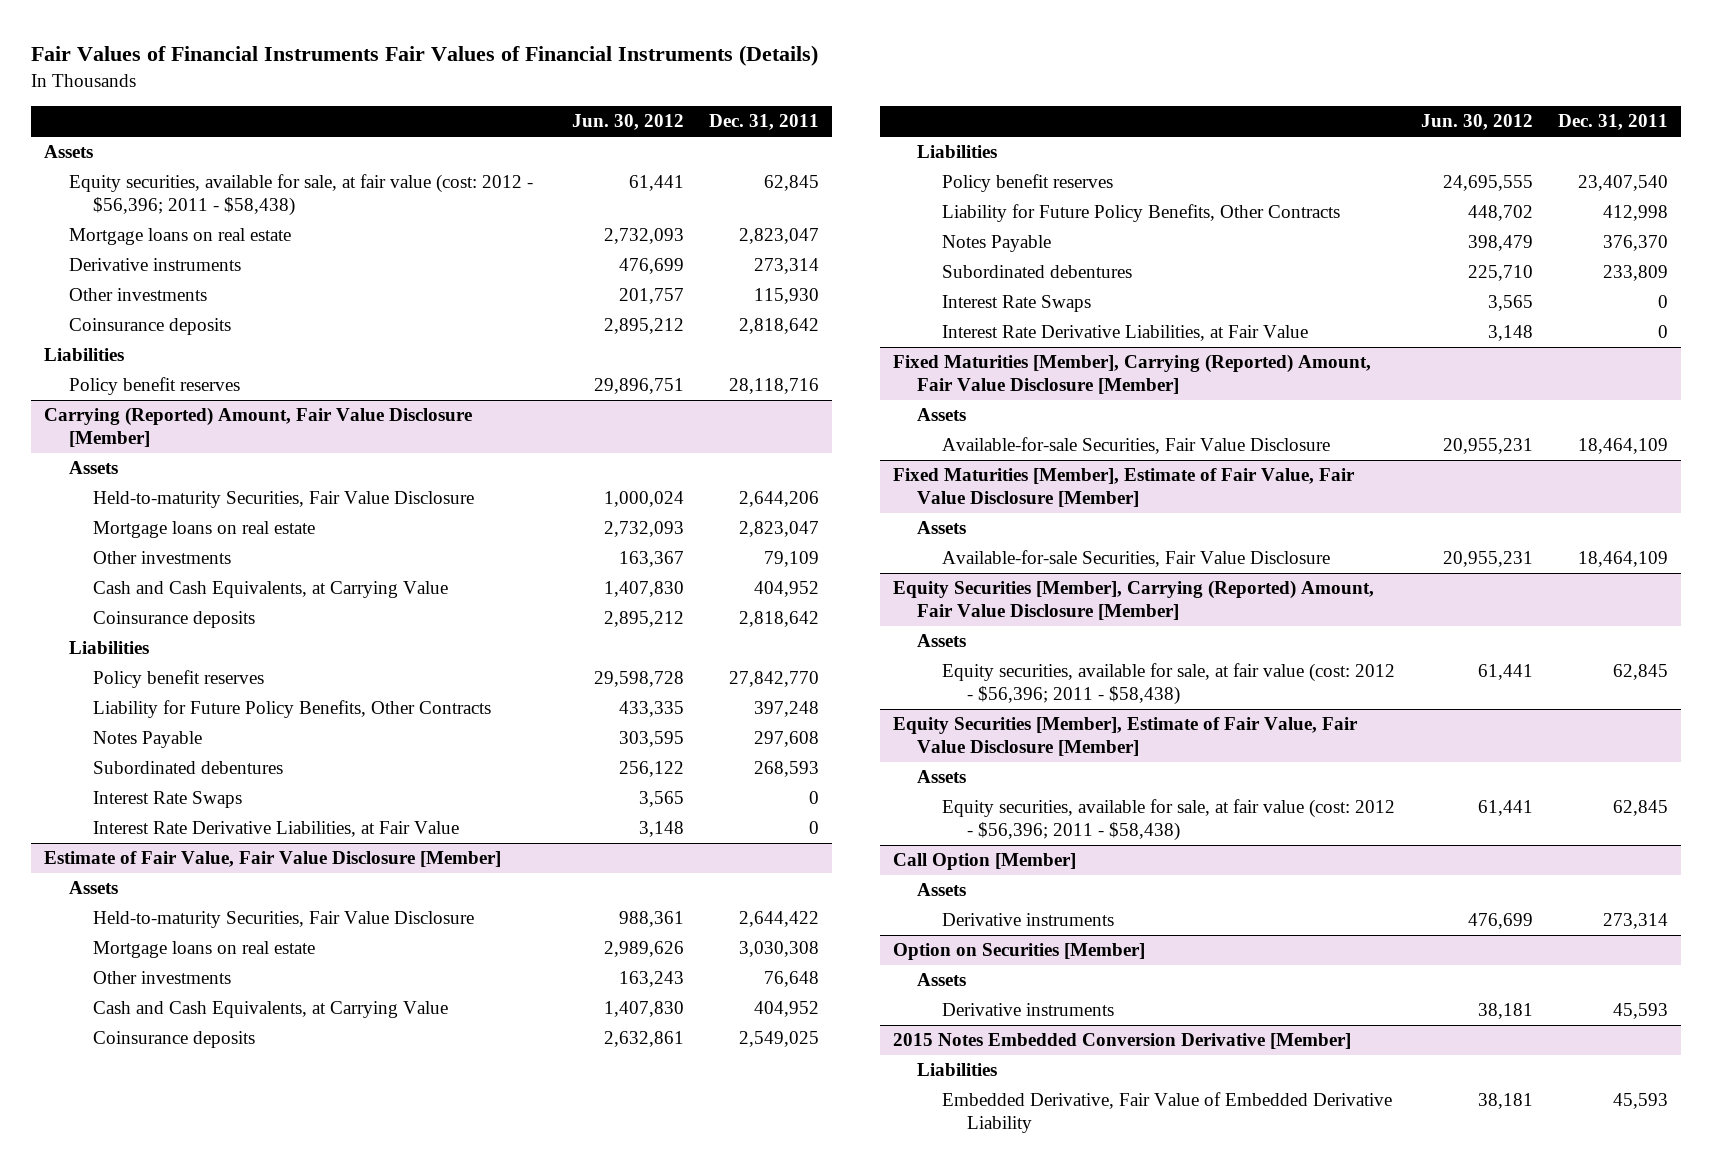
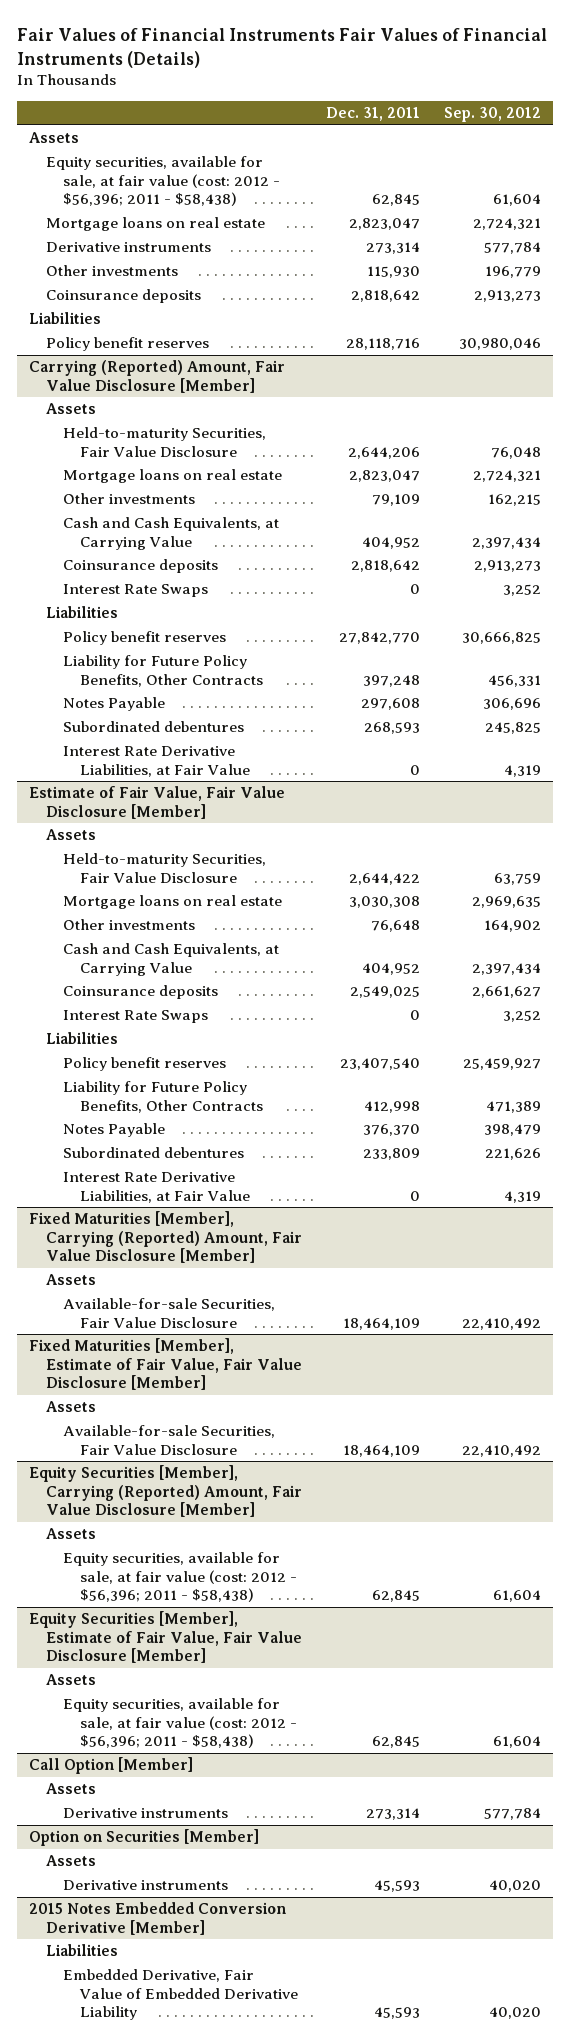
[571,114,684,131] Jun. 30, 2012 -> none
none -> [443,107,541,123] Sep. 30, 2012
[93,791,243,809] Interest Rate Swaps -> [62,584,208,598] Interest Rate Swaps
[942,295,1092,313] Interest Rate Swaps -> [62,1010,208,1024] Interest Rate Swaps

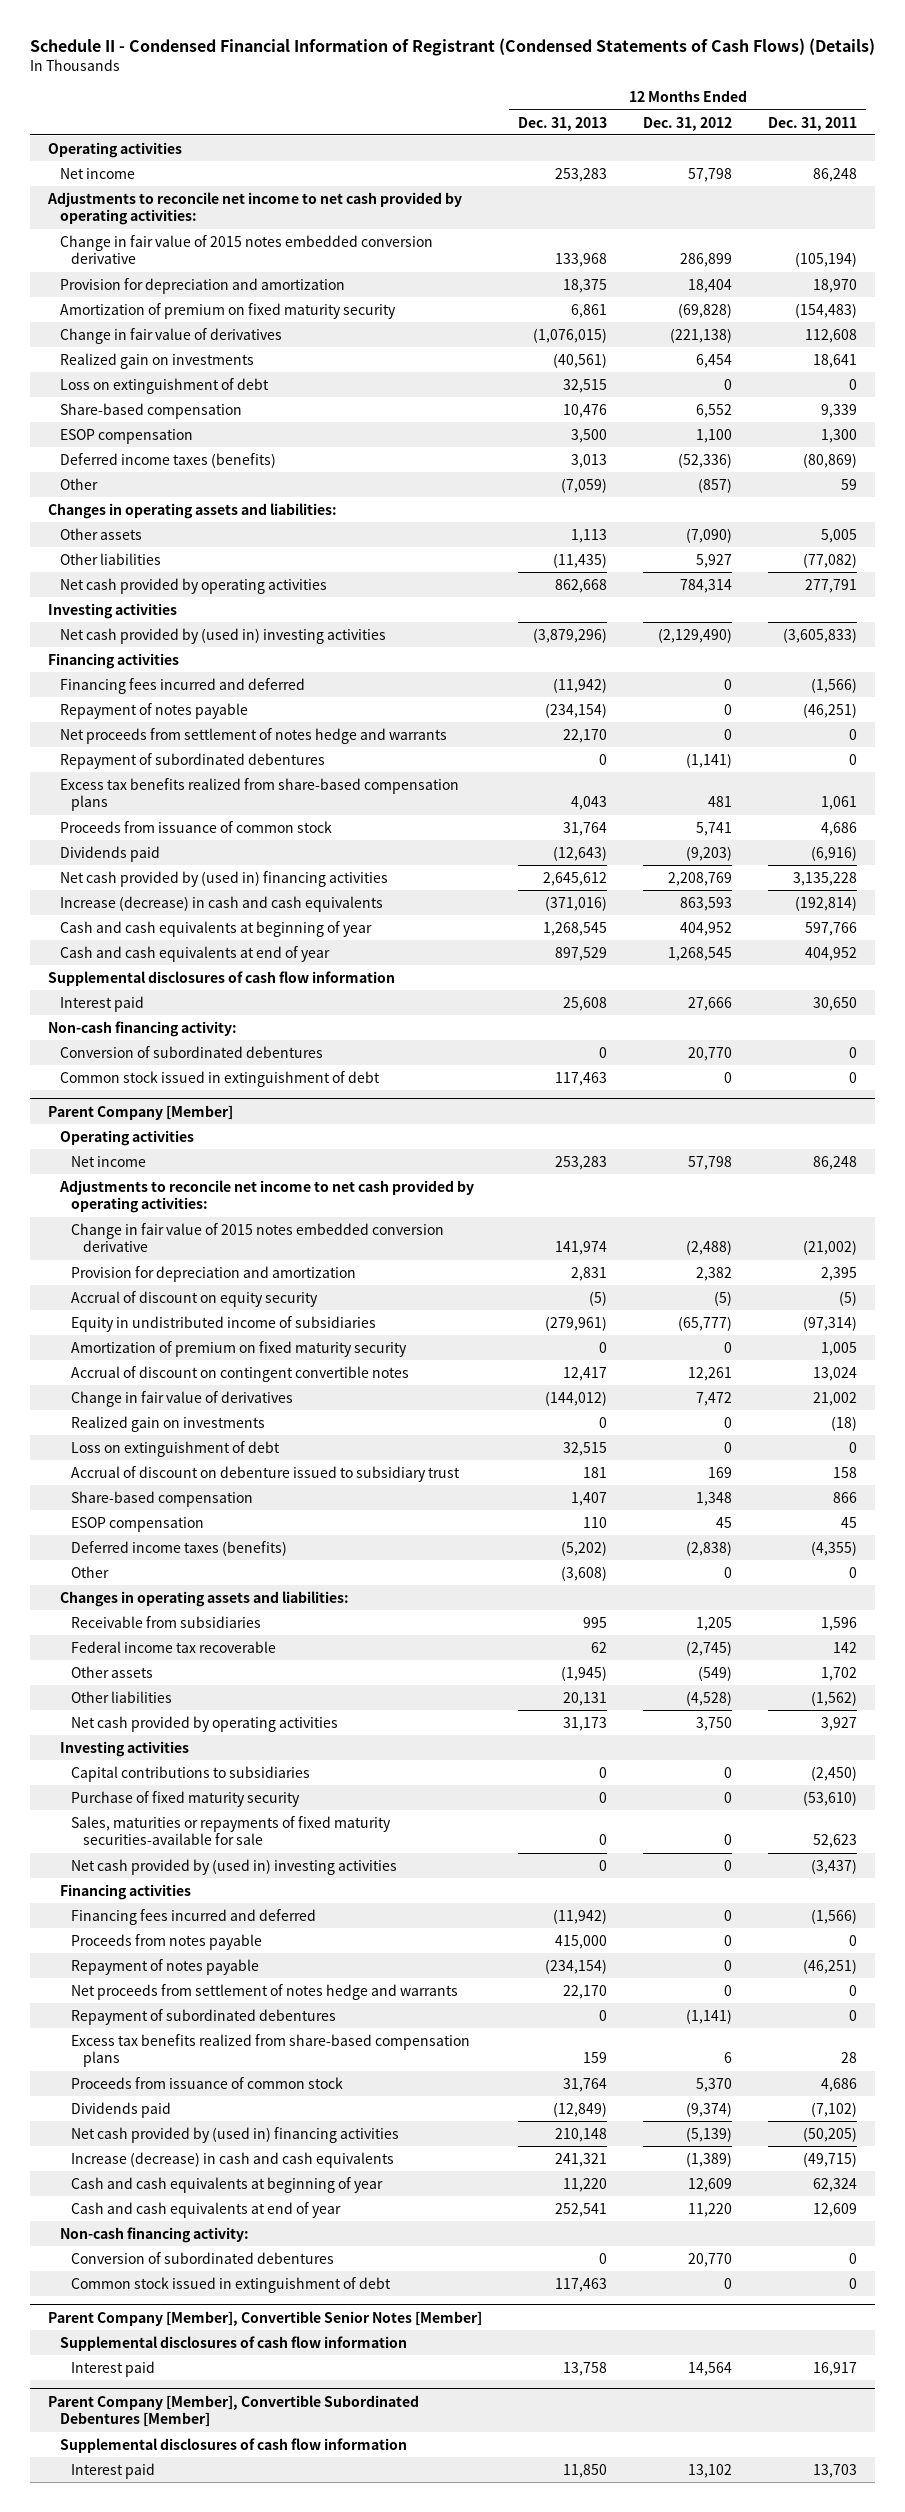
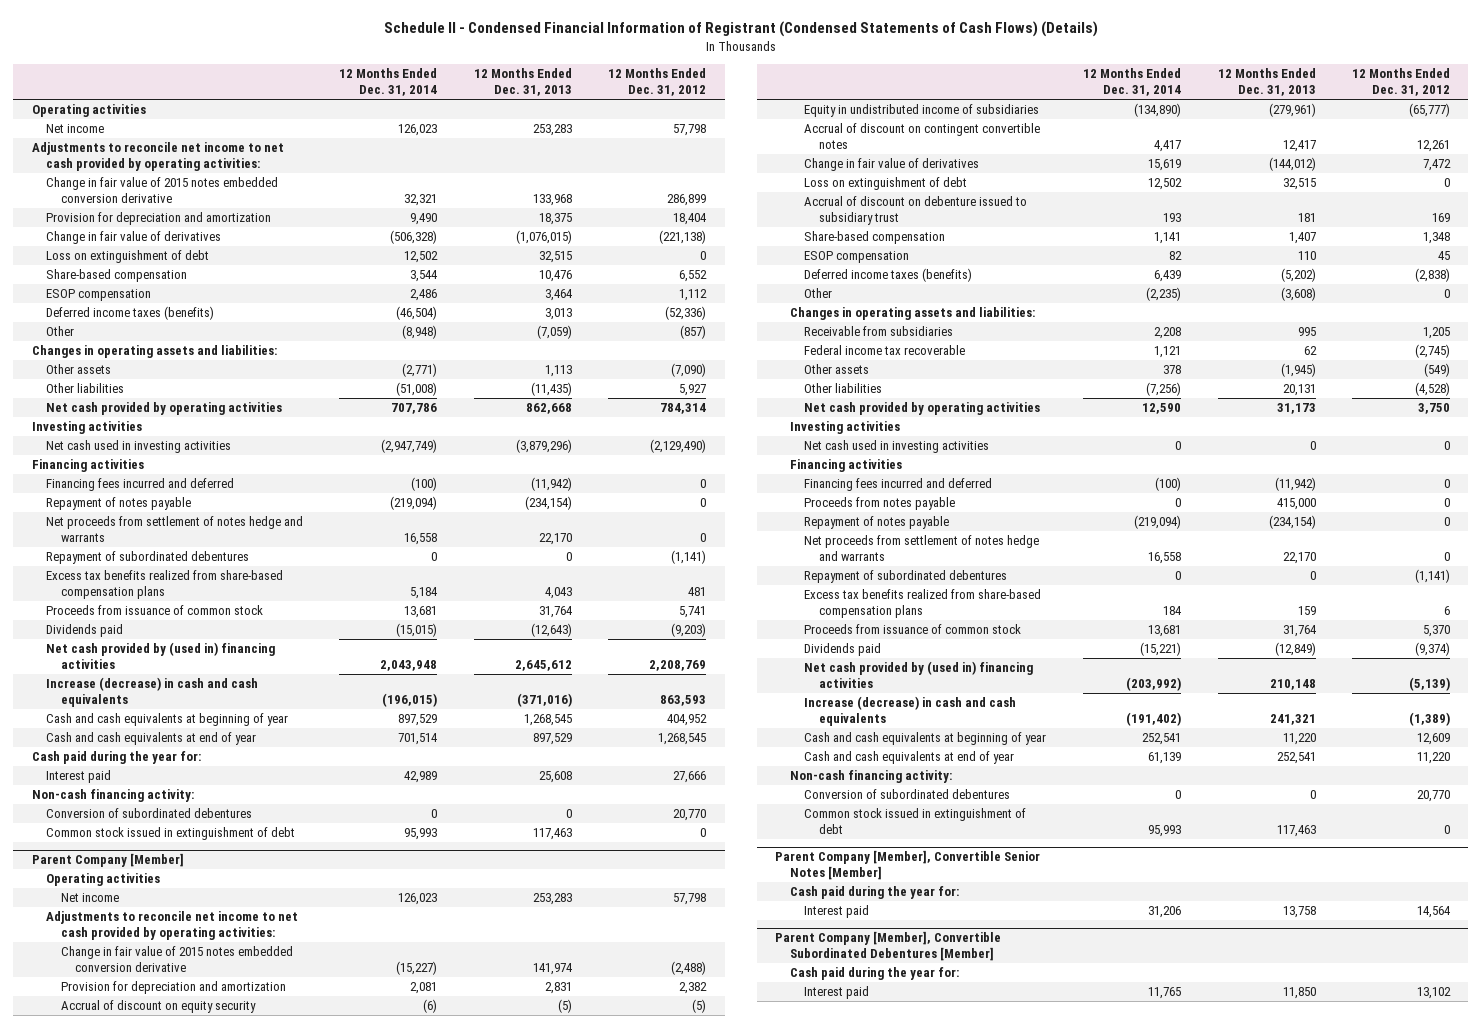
[768,116,858,131] Dec. 31, 2011 -> none
none -> [339,68,438,97] 12 Months Ended Dec. 31, 2014
[59,302,396,319] Amortization of premium on fixed maturity security -> none
[59,352,254,369] Realized gain on investments -> none
[571,428,608,443] 3,500 -> [544,289,573,302] 3,464
[696,428,733,443] 1,100 -> [679,289,708,302] 1,112
[59,627,386,644] Net cash provided by (used in) investing activities -> [46,440,232,454] Net cash used in investing activities
[47,970,395,986] Supplemental disclosures of cash flow information -> none
none -> [31,751,201,765] Cash paid during the year for:
[71,1340,408,1357] Amortization of premium on fixed maturity security -> none
[71,1415,266,1432] Realized gain on investments -> none
[71,1765,311,1782] Capital contributions to subsidiaries -> none
[71,1790,301,1807] Purchase of fixed maturity security -> none
[71,1815,392,1846] Sales, maturities or repayments of fixed maturity securities-available for sale -> none
[71,1858,398,1875] Net cash provided by (used in) investing activities -> [804,440,990,454] Net cash used in investing activities
[59,2335,407,2351] Supplemental disclosures of cash flow information -> none
none -> [789,886,959,900] Cash paid during the year for:
[59,2437,407,2453] Supplemental disclosures of cash flow information -> none
none -> [789,967,959,981] Cash paid during the year for:

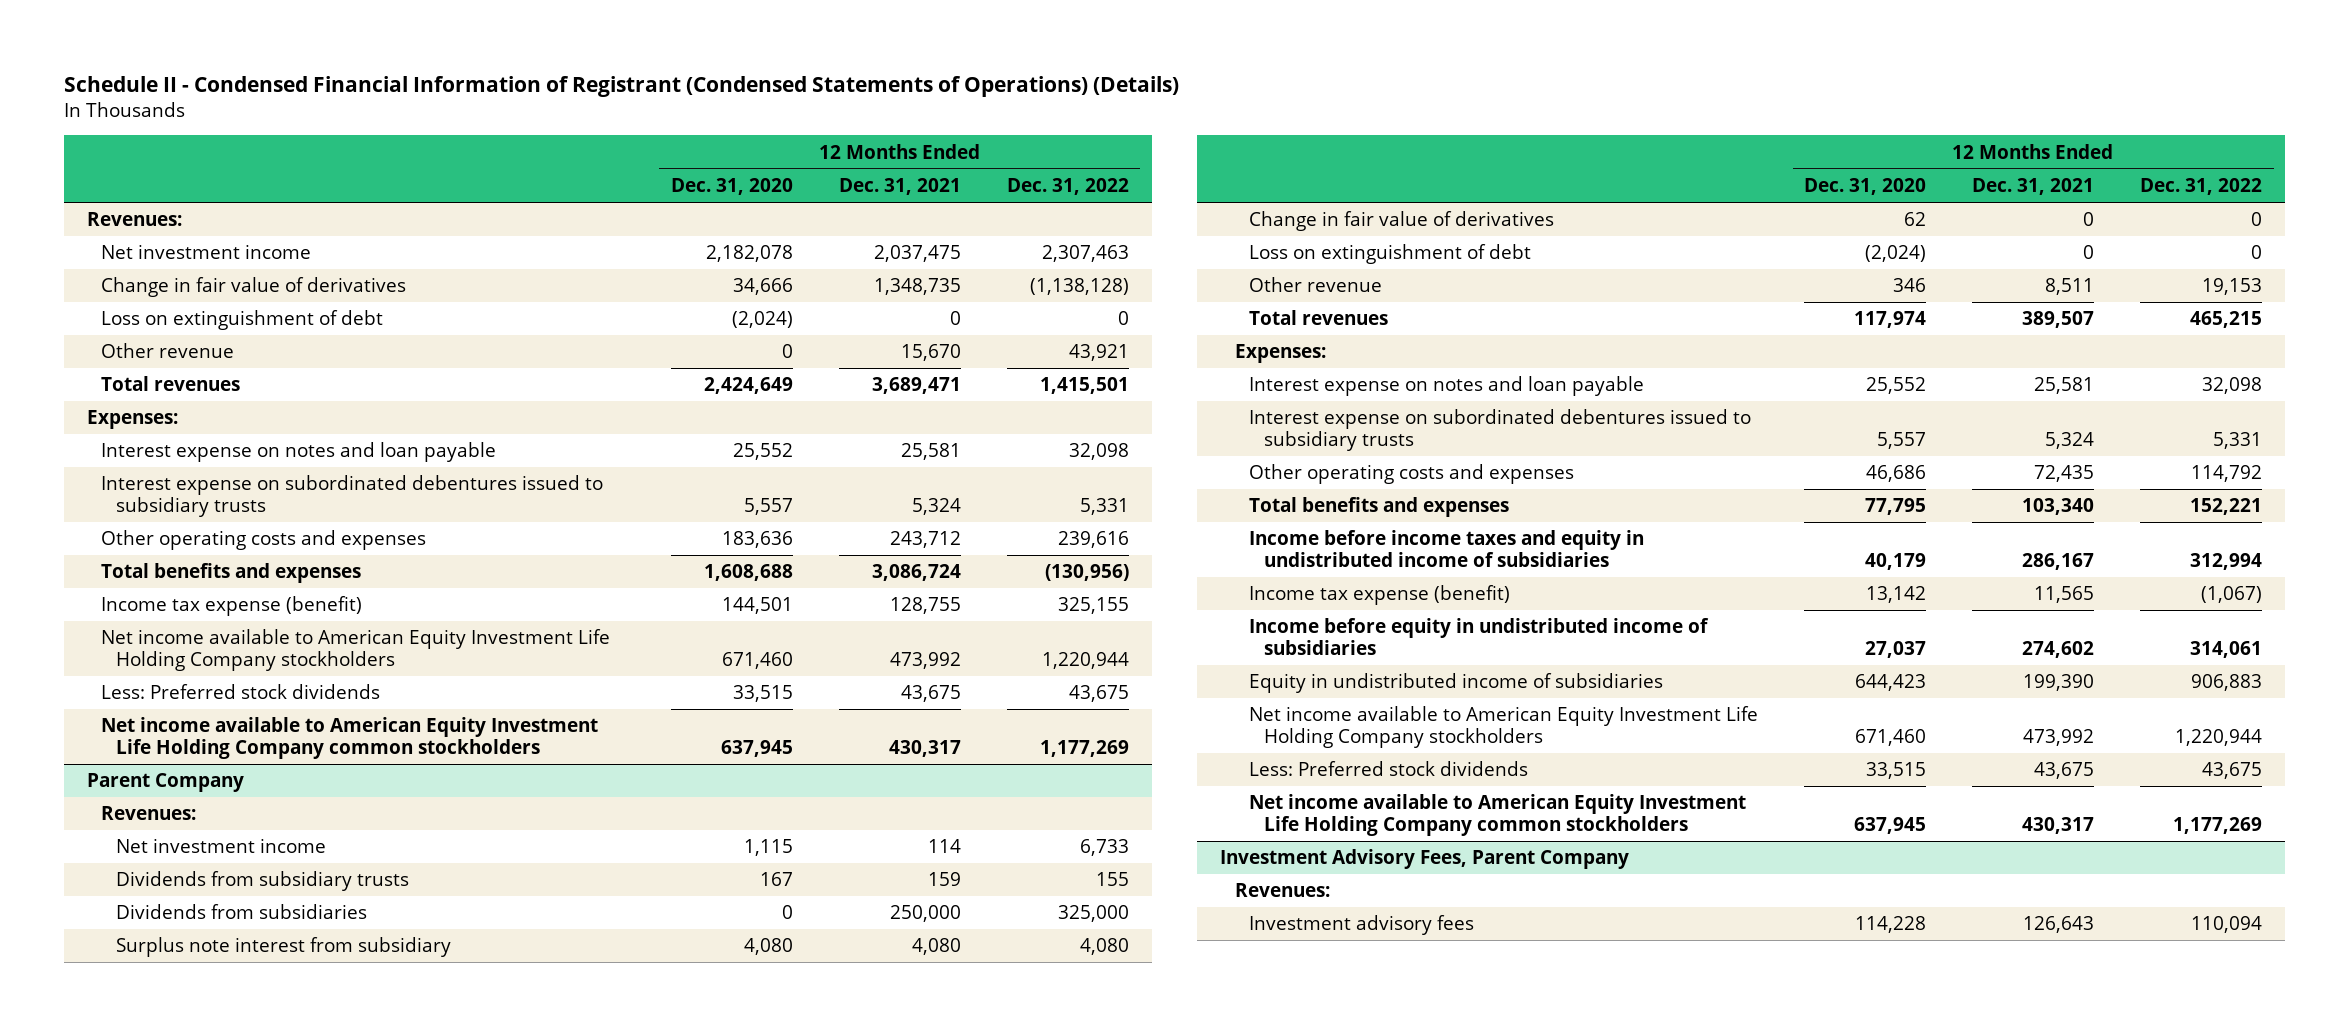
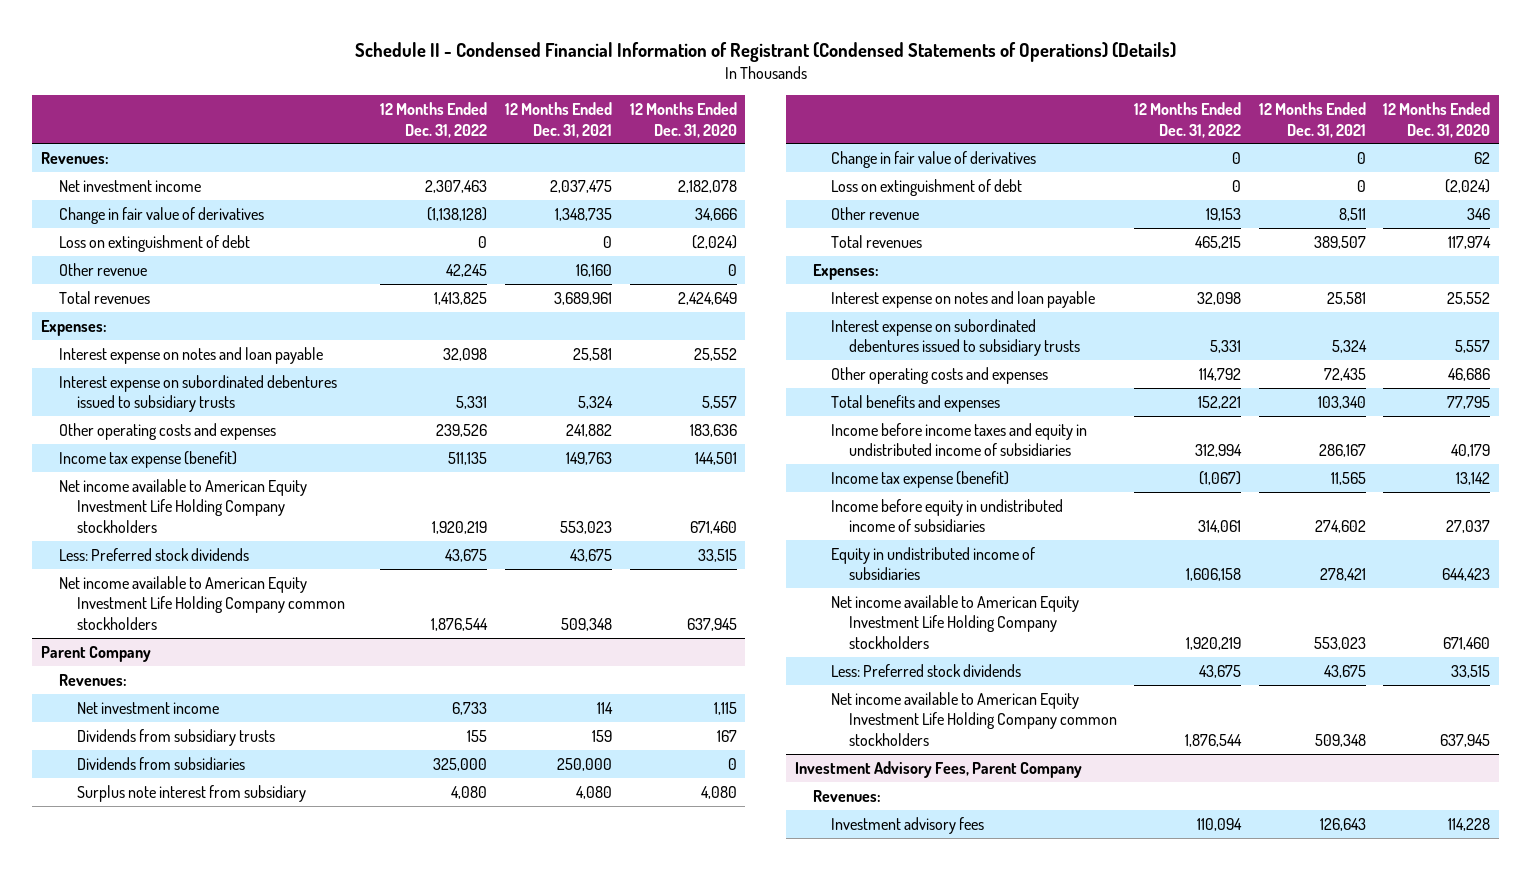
[900,344,961,362] 15,670 -> [576,263,613,277] 16,160
[1068,344,1129,362] 43,921 -> [446,263,488,277] 42,245
[871,377,961,395] 3,689,471 -> [554,291,613,305] 3,689,961
[1039,377,1129,395] 1,415,501 -> [434,291,488,305] 1,413,825
[101,563,362,584] Total benefits and expenses -> none
[889,531,961,549] 243,712 -> [566,423,613,437] 241,882
[1057,531,1129,549] 239,616 -> [436,423,488,437] 239,526
[889,597,961,615] 128,755 -> [566,451,613,465] 149,763
[1057,597,1129,615] 325,155 -> [448,451,488,465] 511,135
[889,652,961,670] 473,992 -> [560,521,613,535] 553,023
[1041,652,1129,670] 1,220,944 -> [432,521,488,535] 1,920,219
[888,740,961,758] 430,317 -> [561,618,613,632] 509,348
[1039,740,1129,758] 1,177,269 -> [431,618,489,632] 1,876,544
[2023,674,2095,692] 199,390 -> [1319,568,1366,582] 278,421
[2191,674,2263,692] 906,883 -> [1186,568,1242,582] 1,606,158
[2023,729,2095,747] 473,992 -> [1313,637,1366,651] 553,023
[2175,729,2263,747] 1,220,944 -> [1186,637,1242,651] 1,920,219
[2022,817,2095,835] 430,317 -> [1314,734,1366,748] 509,348
[2173,817,2263,835] 1,177,269 -> [1185,734,1243,748] 1,876,544

